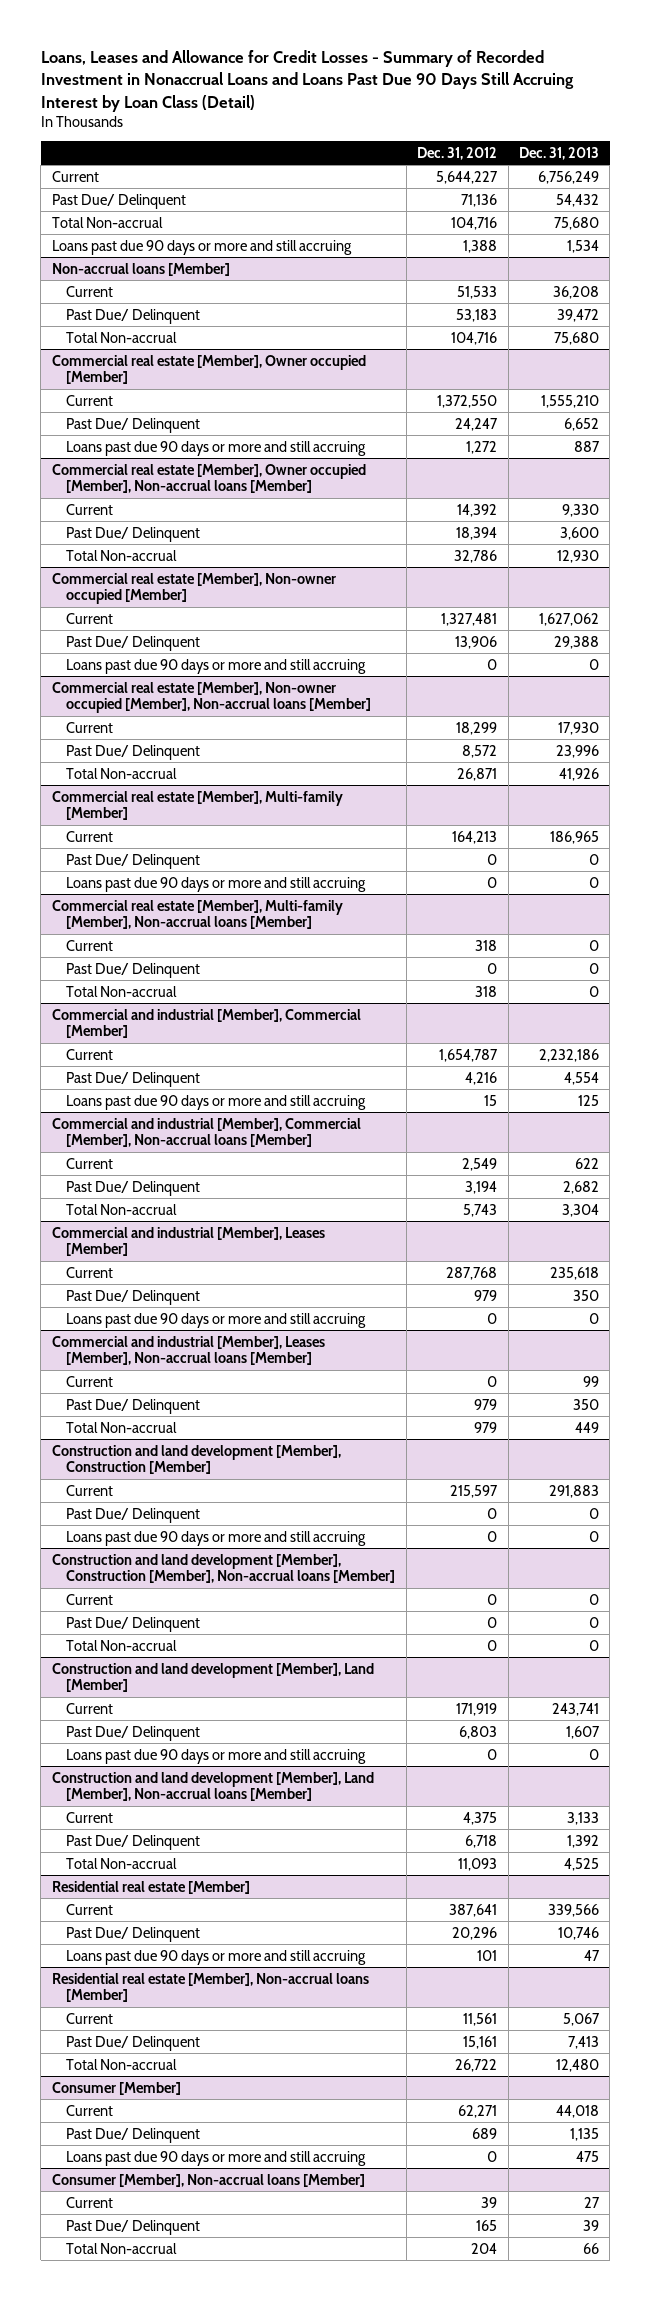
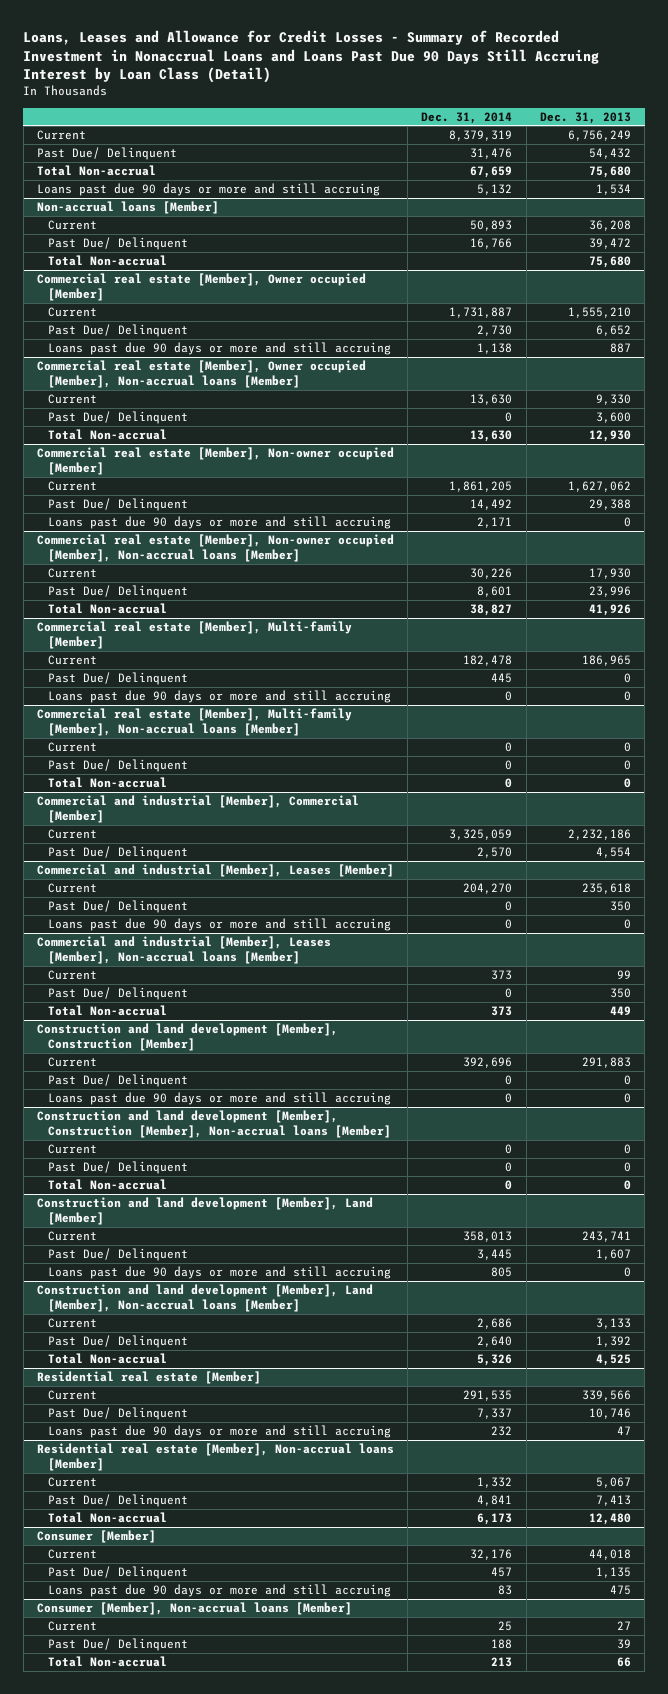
[417,146,498,160] Dec. 31, 2012 -> none
none -> [421,111,513,124] Dec. 31, 2014
[66,1094,367,1110] Loans past due 90 days or more and still accruing -> none
[51,1117,361,1148] Commercial and industrial [Member], Commercial [Member], Non-accrual loans [Member] -> none
[66,1157,114,1169] Current -> none
[66,1180,201,1196] Past Due/ Delinquent -> none
[66,1203,178,1215] Total Non-accrual -> none

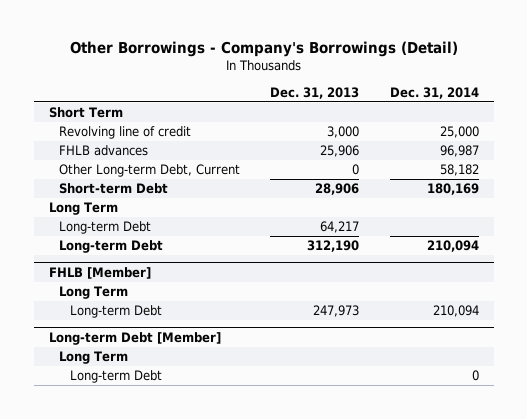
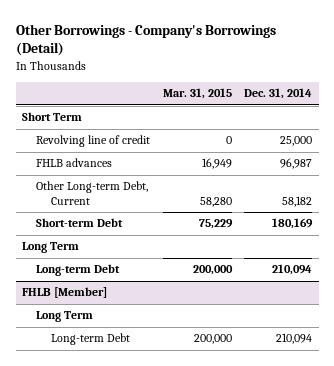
[270,86,360,99] Dec. 31, 2013 -> none
none -> [162,88,232,100] Mar. 31, 2015
[59,221,152,235] Long-term Debt -> none
[48,331,221,345] Long-term Debt [Member] -> none
[59,351,129,365] Long Term -> none
[69,370,162,384] Long-term Debt -> none

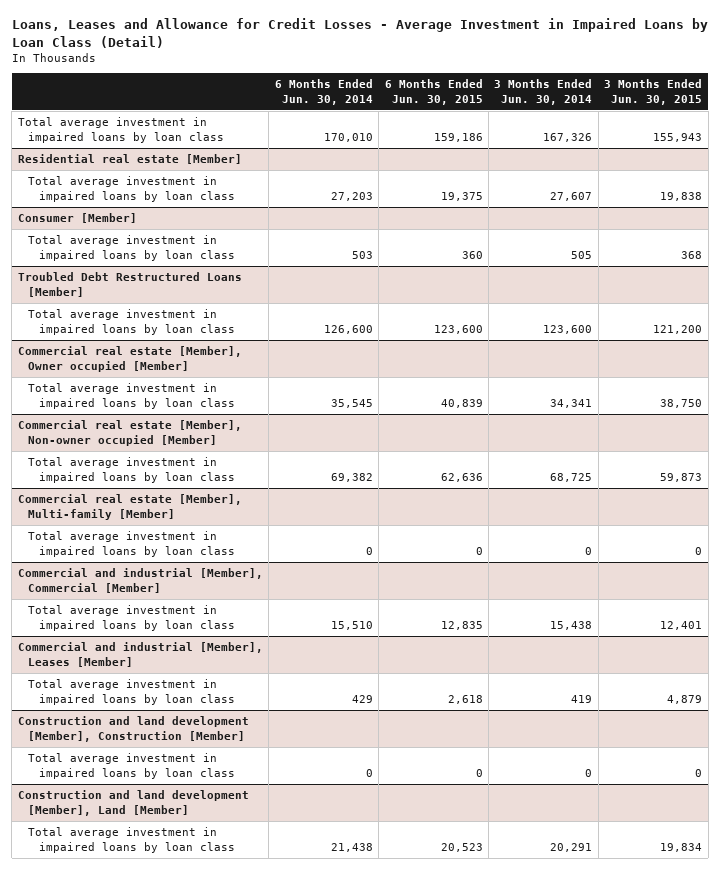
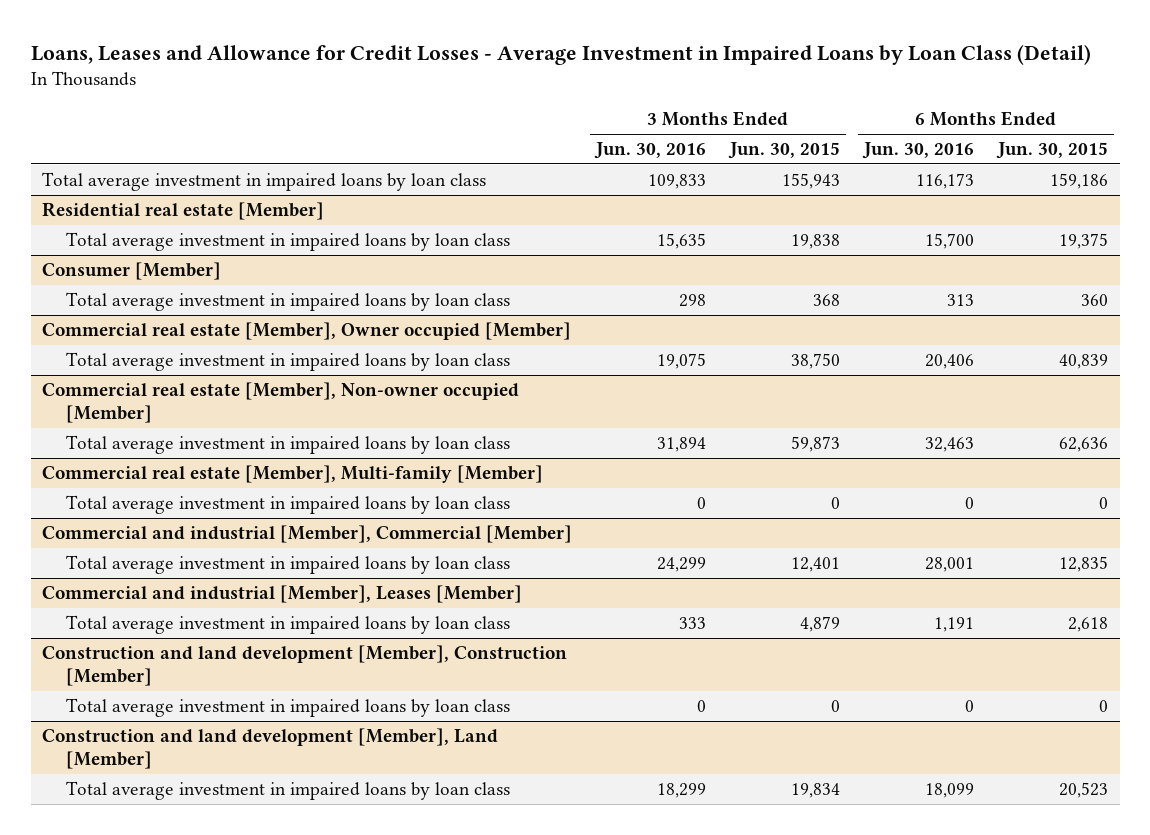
[274,79,373,105] 6 Months Ended Jun. 30, 2014 -> none
[494,79,593,105] 3 Months Ended Jun. 30, 2014 -> none
none -> [594,142,707,160] Jun. 30, 2016
none -> [861,142,974,160] Jun. 30, 2016
[17,272,242,297] Troubled Debt Restructured Loans [Member] -> none
[28,309,235,335] Total average investment in impaired loans by loan class -> none

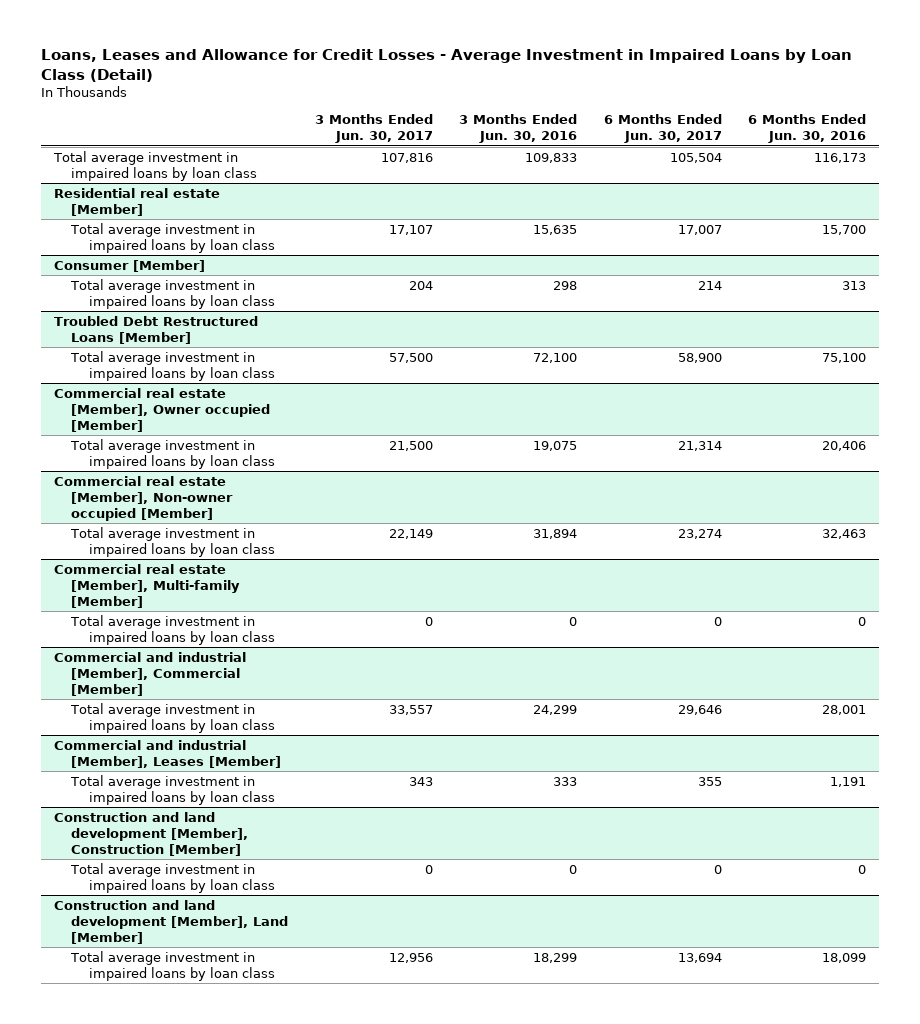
[728,142,841,160] Jun. 30, 2015 -> none
[995,142,1108,160] Jun. 30, 2015 -> none
none -> [314,114,433,144] 3 Months Ended Jun. 30, 2017
none -> [603,114,722,144] 6 Months Ended Jun. 30, 2017
none -> [53,315,258,344] Troubled Debt Restructured Loans [Member]
none -> [70,350,275,381] Total average investment in impaired loans by loan class

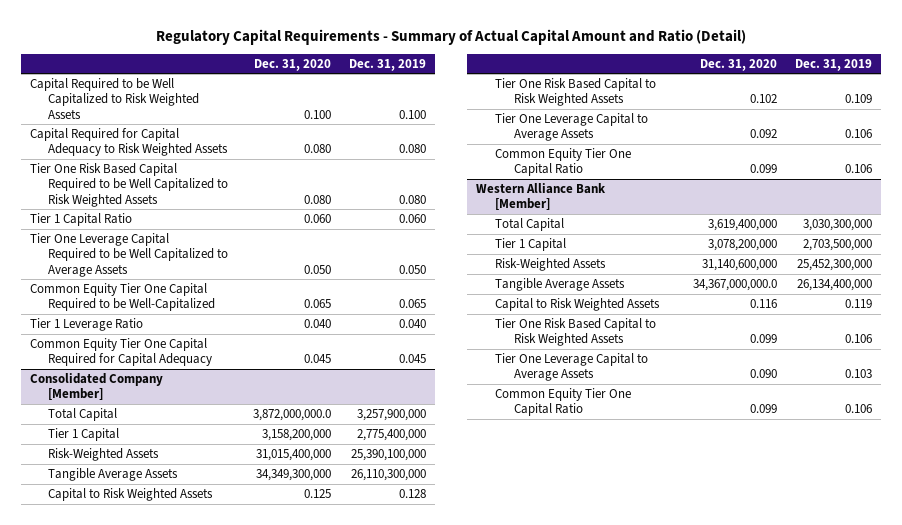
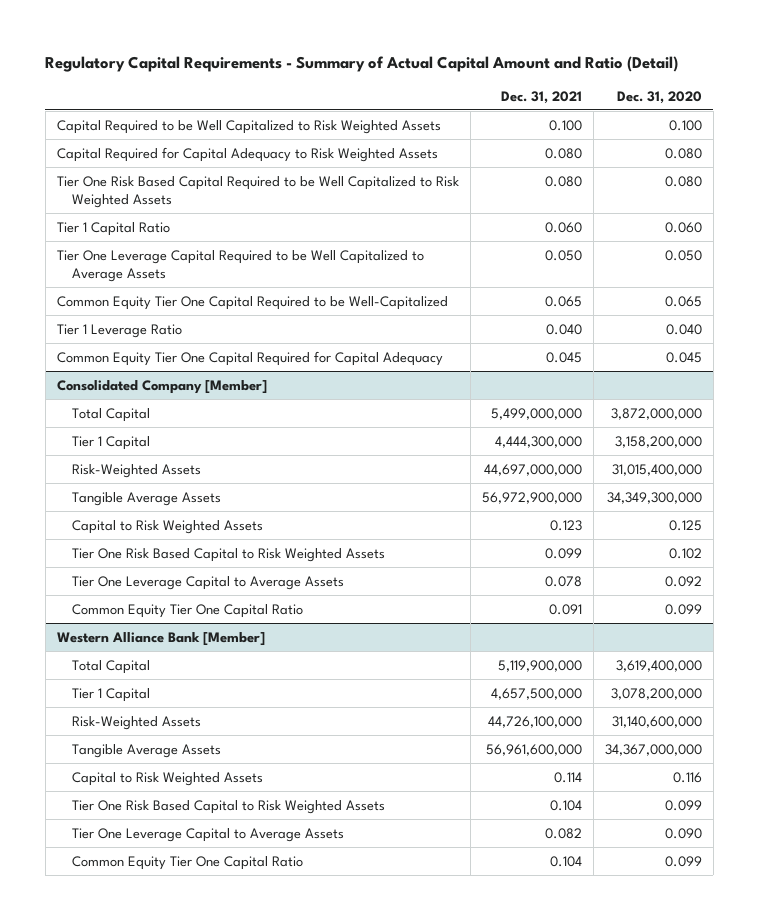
[348,58,426,71] Dec. 31, 2019 -> none
none -> [500,90,582,104] Dec. 31, 2021
[252,409,331,422] 3,872,000,000.0 -> [610,407,702,420] 3,872,000,000
[692,279,777,292] 34,367,000,000.0 -> [604,743,702,756] 34,367,000,000

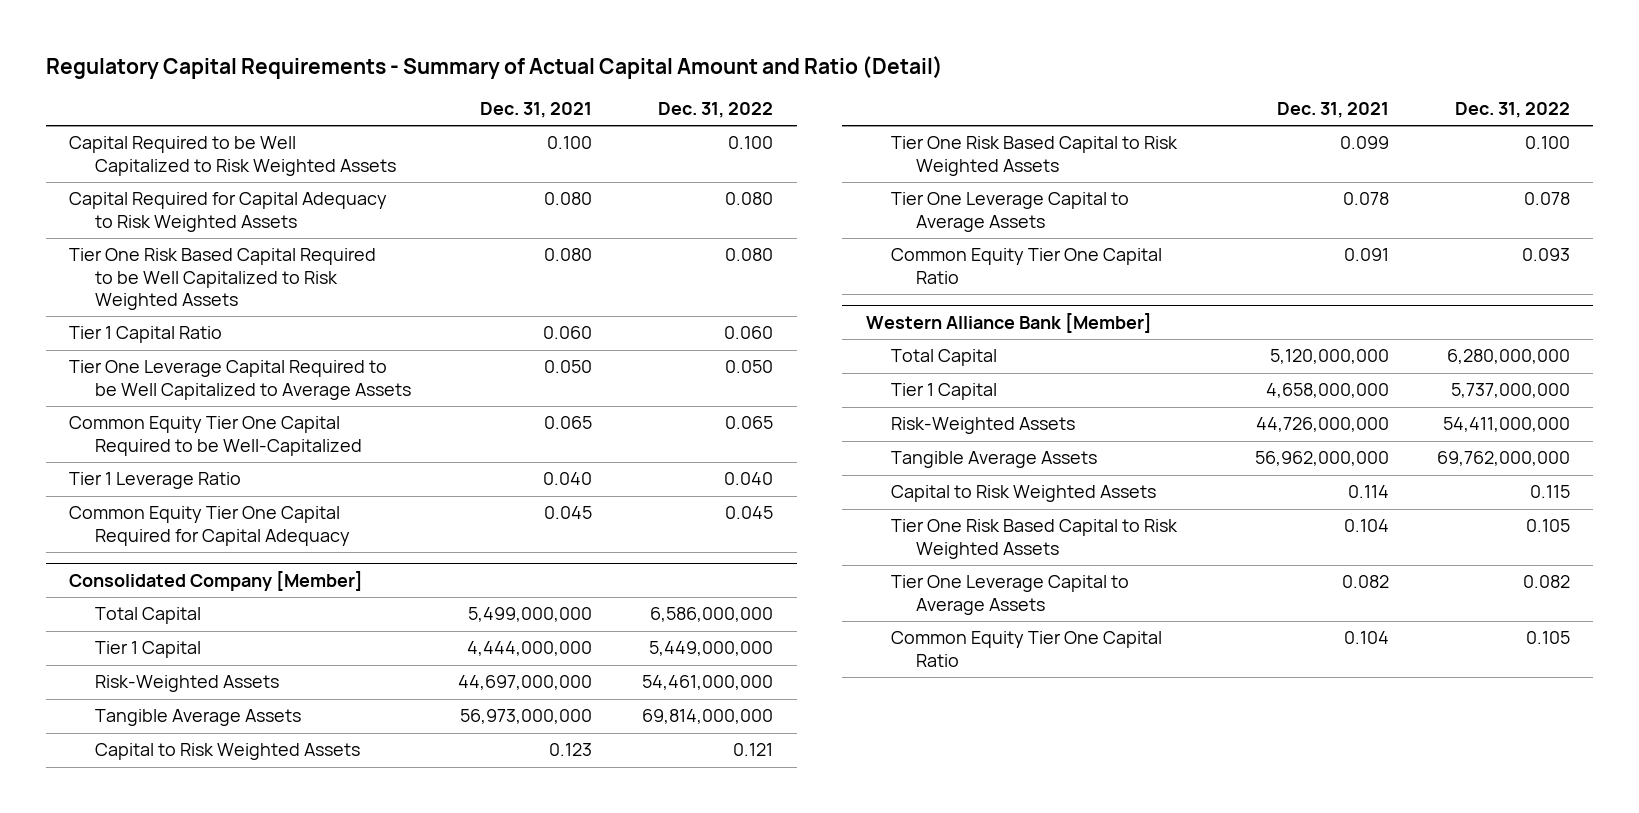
[616,90,702,104] Dec. 31, 2020 -> none
none -> [658,102,774,119] Dec. 31, 2022
[494,435,582,448] 4,444,300,000 -> [467,641,593,657] 4,444,000,000
[481,491,582,504] 56,972,900,000 -> [460,709,593,725] 56,973,000,000
[497,659,582,672] 5,119,900,000 -> [1269,349,1389,365] 5,120,000,000
[490,687,582,700] 4,657,500,000 -> [1265,383,1389,399] 4,658,000,000
[487,715,582,728] 44,726,100,000 -> [1255,417,1389,433] 44,726,000,000
[485,743,582,756] 56,961,600,000 -> [1254,451,1389,467] 56,962,000,000

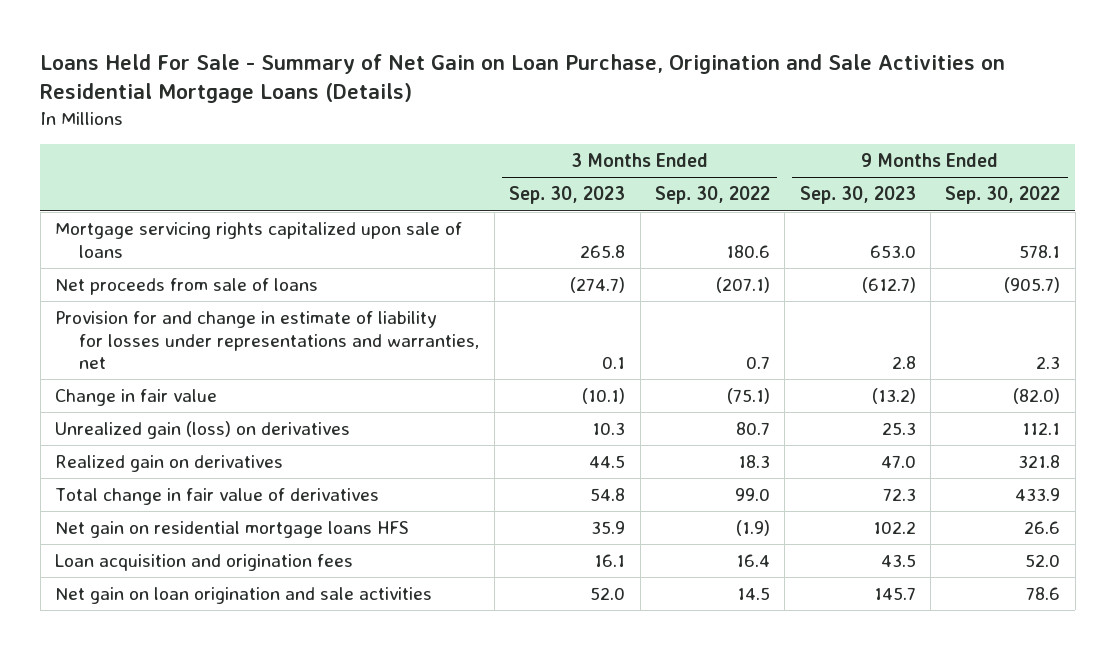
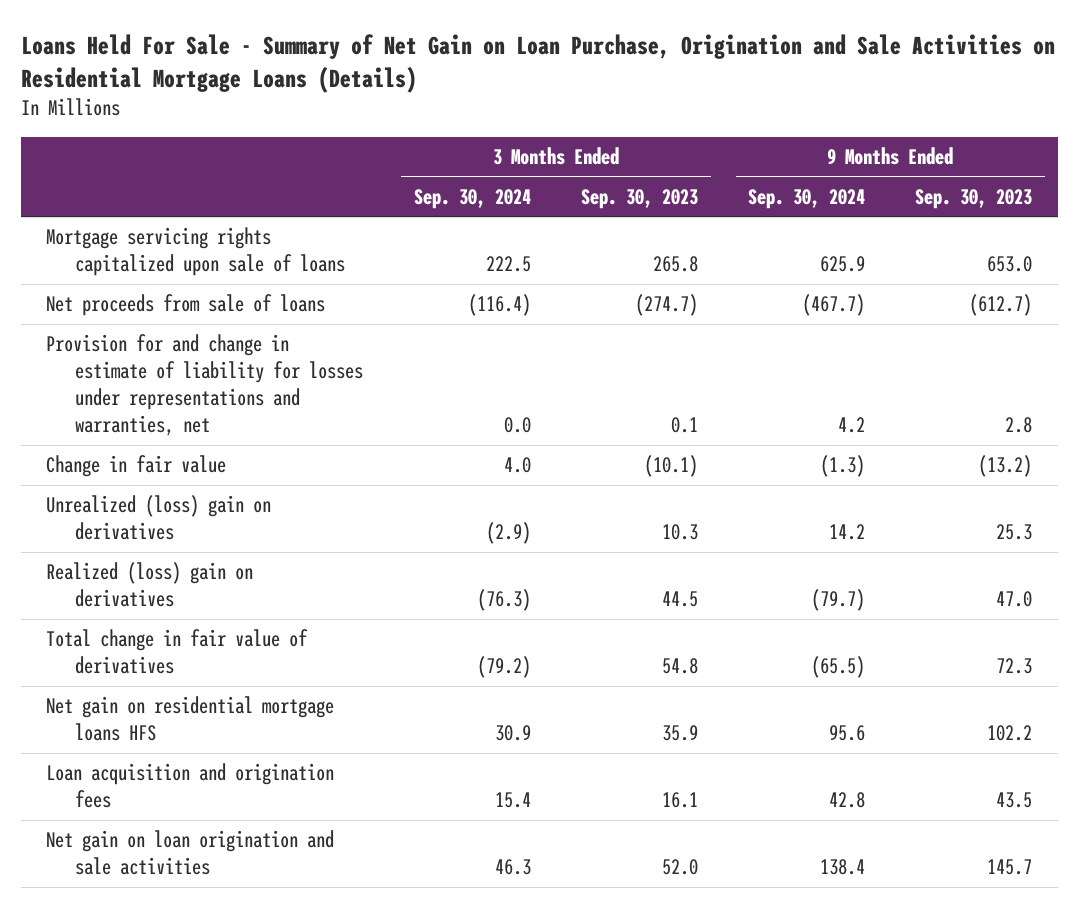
[654,186,770,205] Sep. 30, 2022 -> none
[945,186,1061,205] Sep. 30, 2022 -> none
none -> [413,188,531,209] Sep. 30, 2024
none -> [748,188,866,209] Sep. 30, 2024
[55,421,351,440] Unrealized gain (loss) on derivatives -> [46,495,272,541] Unrealized (loss) gain on derivatives
[55,455,284,473] Realized gain on derivatives -> [46,562,254,608] Realized (loss) gain on derivatives

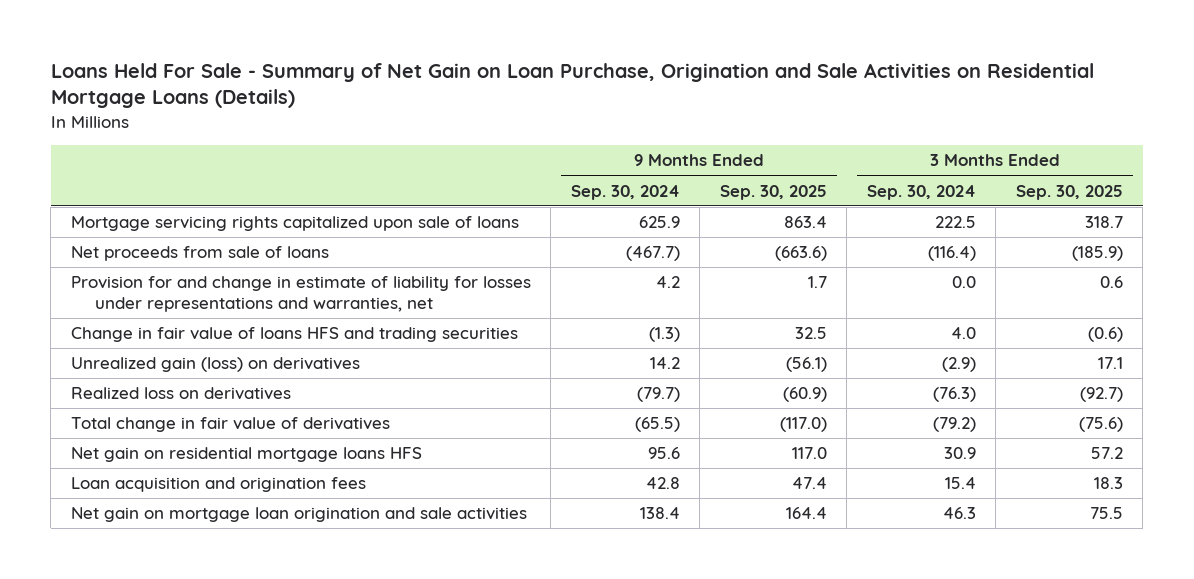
[580,188,698,209] Sep. 30, 2023 -> none
[915,188,1033,209] Sep. 30, 2023 -> none
none -> [719,184,827,200] Sep. 30, 2025
none -> [1015,184,1123,200] Sep. 30, 2025
[46,455,227,478] Change in fair value -> [70,327,518,343] Change in fair value of loans HFS and trading securities
[46,495,272,541] Unrealized (loss) gain on derivatives -> [70,357,360,373] Unrealized gain (loss) on derivatives
[46,562,254,608] Realized (loss) gain on derivatives -> [70,387,291,401] Realized loss on derivatives
[46,830,335,876] Net gain on loan origination and sale activities -> [70,507,527,523] Net gain on mortgage loan origination and sale activities

